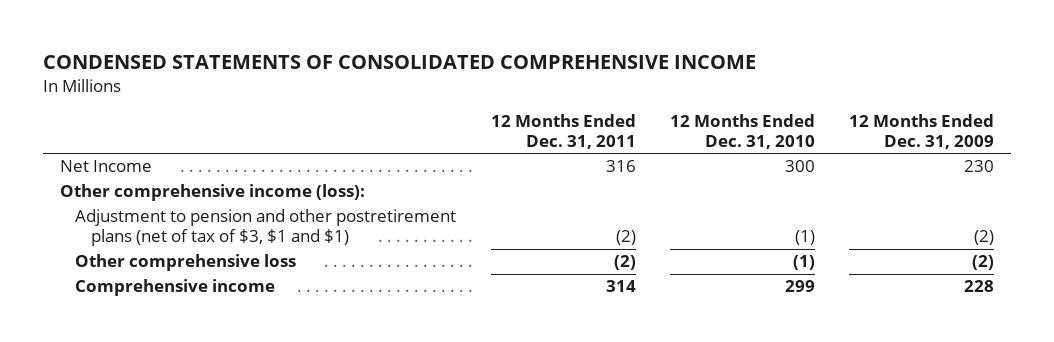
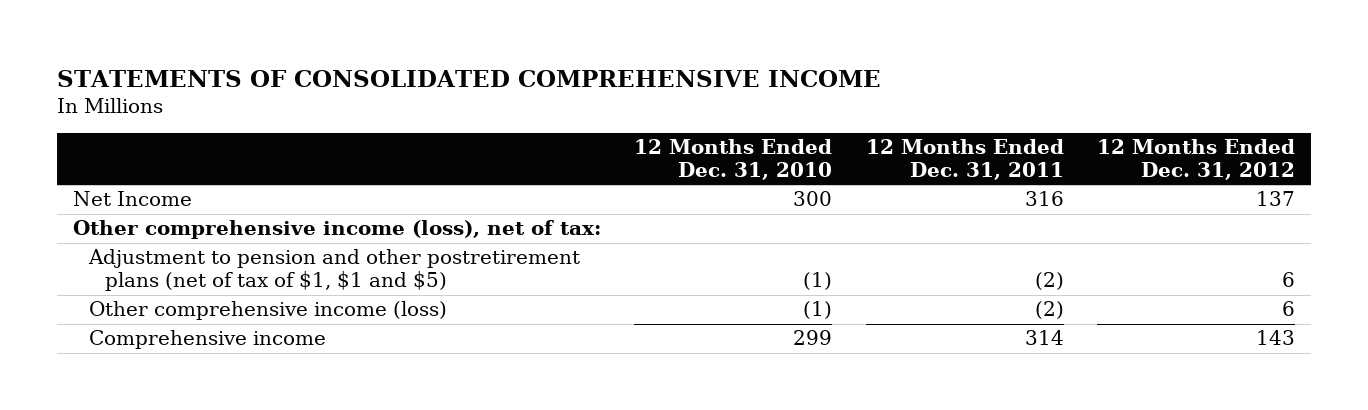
[42,55,756,70] CONDENSED STATEMENTS OF CONSOLIDATED COMPREHENSIVE INCOME -> [56,69,881,87] STATEMENTS OF CONSOLIDATED COMPREHENSIVE INCOME
[849,114,995,150] 12 Months Ended Dec. 31, 2009 -> none
none -> [1096,139,1295,181] 12 Months Ended Dec. 31, 2012
[60,184,366,202] Other comprehensive income (loss): -> [73,220,602,240] Other comprehensive income (loss), net of tax:
[75,209,457,247] Adjustment to pension and other postretirement plans (net of tax of $3, $1 and $1) -> [88,249,581,292] Adjustment to pension and other postretirement plans (net of tax of $1, $1 and $5)
[75,254,297,272] Other comprehensive loss -> [89,301,448,321] Other comprehensive income (loss)

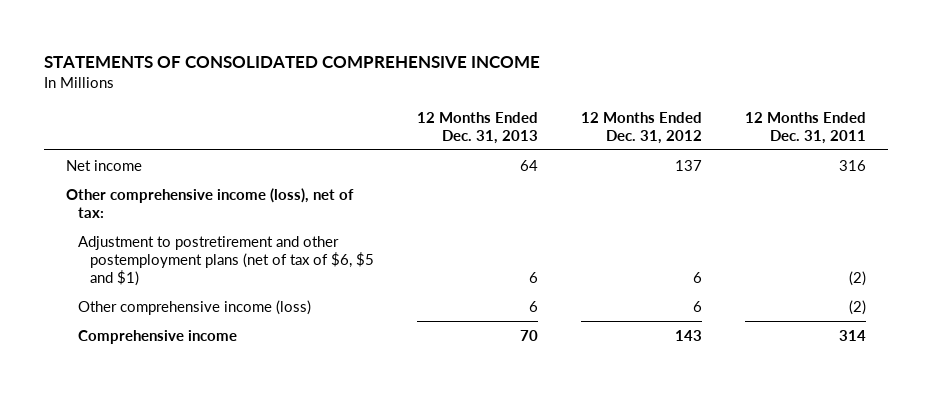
[634,139,833,181] 12 Months Ended Dec. 31, 2010 -> none
none -> [417,111,539,144] 12 Months Ended Dec. 31, 2013
[73,191,193,207] Net Income -> [65,159,142,171] Net income
[88,249,581,292] Adjustment to pension and other postretirement plans (net of tax of $1, $1 and $5) -> [77,235,375,286] Adjustment to postretirement and other postemployment plans (net of tax of $6, $5 and $1)

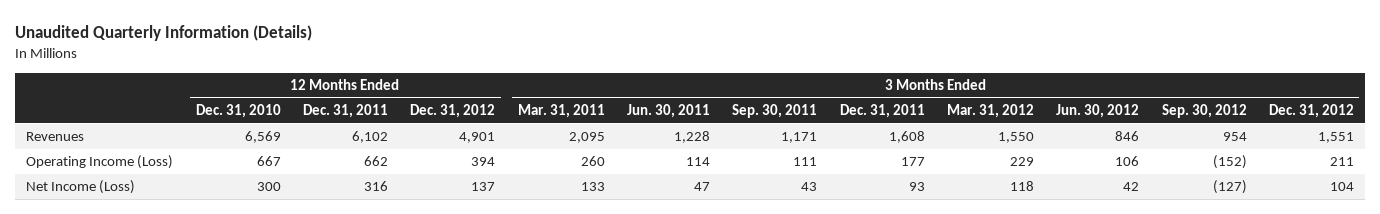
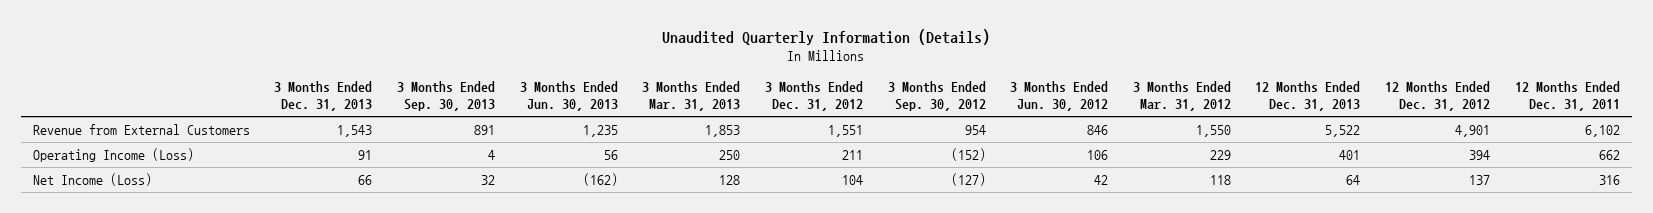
[195,104,281,119] Dec. 31, 2010 -> none
[517,104,605,119] Mar. 31, 2011 -> none
[626,104,710,119] Jun. 30, 2011 -> none
[732,104,818,119] Sep. 30, 2011 -> none
[839,104,925,119] Dec. 31, 2011 -> none
none -> [274,80,373,111] 3 Months Ended Dec. 31, 2013
none -> [397,80,496,111] 3 Months Ended Sep. 30, 2013
none -> [519,80,618,111] 3 Months Ended Jun. 30, 2013
none -> [642,80,741,111] 3 Months Ended Mar. 31, 2013
none -> [1255,80,1361,111] 12 Months Ended Dec. 31, 2013
[26,132,85,142] Revenues -> [32,124,250,136] Revenue from External Customers

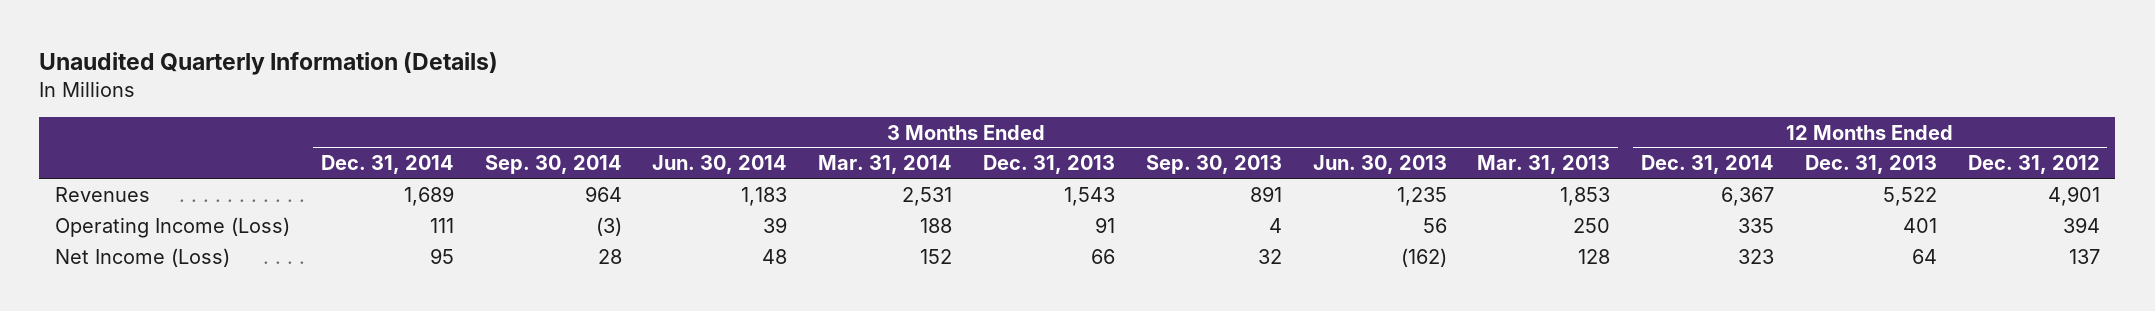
[764,80,863,111] 3 Months Ended Dec. 31, 2012 -> none
[887,80,986,111] 3 Months Ended Sep. 30, 2012 -> none
[1010,80,1109,111] 3 Months Ended Jun. 30, 2012 -> none
[1132,80,1231,111] 3 Months Ended Mar. 31, 2012 -> none
[1514,80,1620,111] 12 Months Ended Dec. 31, 2011 -> none
none -> [320,155,454,175] Dec. 31, 2014
none -> [484,155,622,175] Sep. 30, 2014
none -> [652,155,788,175] Jun. 30, 2014
none -> [818,155,953,175] Mar. 31, 2014
none -> [1641,155,1775,175] Dec. 31, 2014
[32,124,250,136] Revenue from External Customers -> [54,186,150,202] Revenues

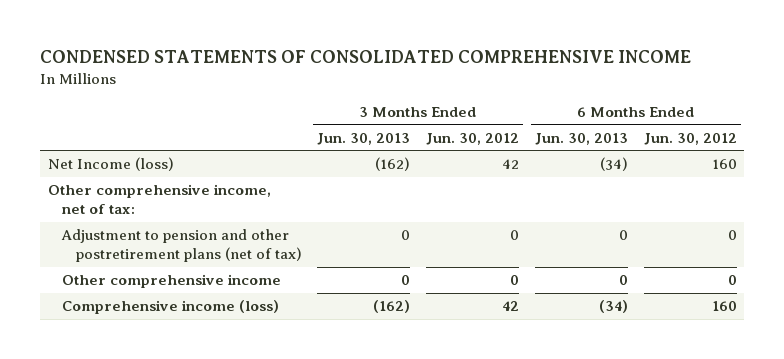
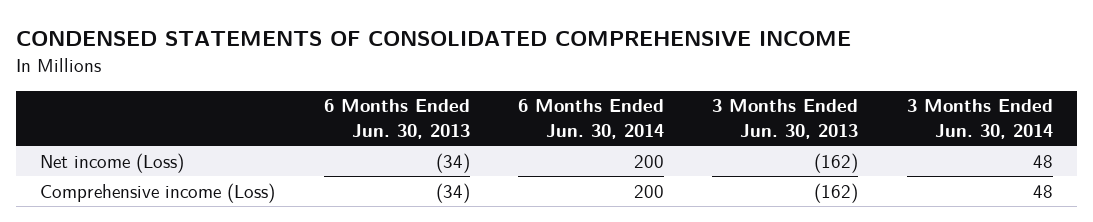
[426,132,520,145] Jun. 30, 2012 -> none
[643,132,737,145] Jun. 30, 2012 -> none
none -> [518,99,665,139] 6 Months Ended Jun. 30, 2014
none -> [906,99,1053,139] 3 Months Ended Jun. 30, 2014
[47,184,271,214] Other comprehensive income, net of tax: -> none
[60,229,302,262] Adjustment to pension and other postretirement plans (net of tax) -> none
[61,274,281,289] Other comprehensive income -> none
[47,157,174,172] Net Income (loss) -> [40,152,185,173] Net income (Loss)
[61,300,279,315] Comprehensive income (loss) -> [40,182,276,203] Comprehensive income (Loss)

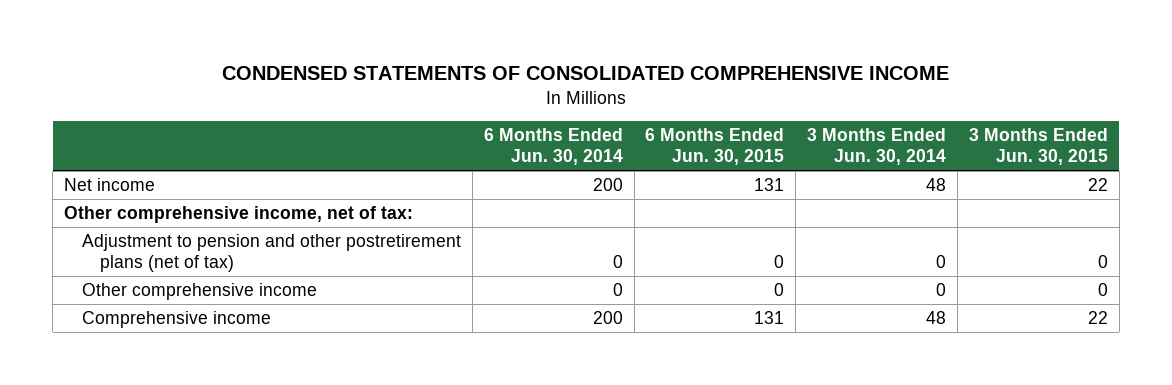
[323,99,470,139] 6 Months Ended Jun. 30, 2013 -> none
[712,99,859,139] 3 Months Ended Jun. 30, 2013 -> none
none -> [645,128,785,166] 6 Months Ended Jun. 30, 2015
none -> [969,128,1109,166] 3 Months Ended Jun. 30, 2015
[40,152,185,173] Net income (Loss) -> [64,178,156,192] Net income
none -> [64,206,414,224] Other comprehensive income, net of tax:
none -> [81,234,461,272] Adjustment to pension and other postretirement plans (net of tax)
none -> [81,283,317,301] Other comprehensive income
[40,182,276,203] Comprehensive income (Loss) -> [81,311,271,329] Comprehensive income

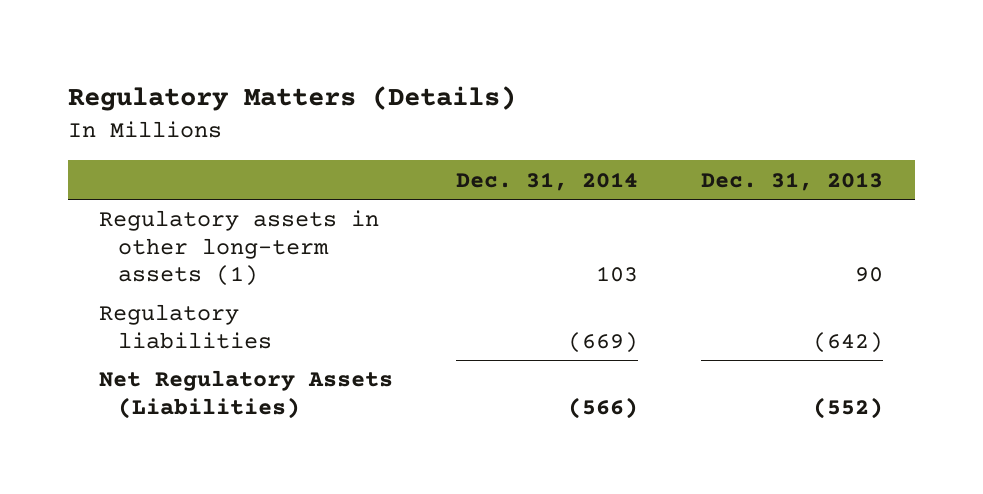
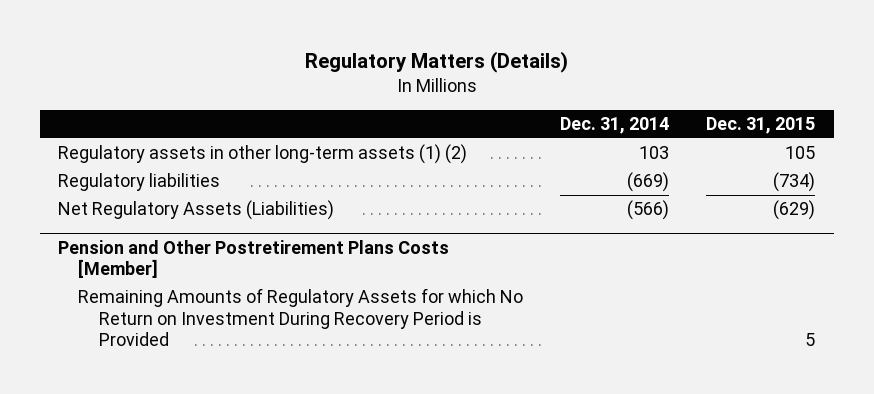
[701,171,884,191] Dec. 31, 2013 -> none
none -> [706,116,816,134] Dec. 31, 2015
[99,210,380,287] Regulatory assets in other long-term assets (1) -> [58,144,468,165] Regulatory assets in other long-term assets (1) (2)
none -> [58,239,450,279] Pension and Other Postretirement Plans Costs [Member]
none -> [78,288,524,346] Remaining Amounts of Regulatory Assets for which No Return on Investment During Recovery Period is Provided

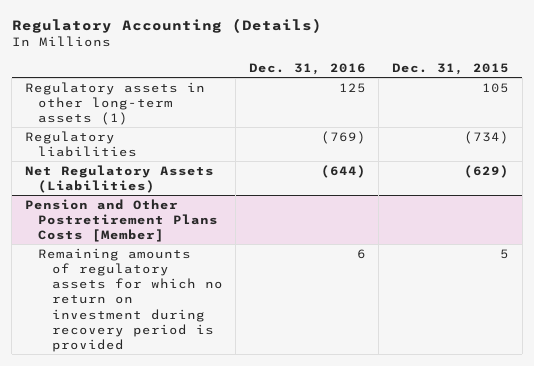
[304,50,568,73] Regulatory Matters (Details) -> [11,18,322,34] Regulatory Accounting (Details)
[560,116,670,134] Dec. 31, 2014 -> none
none -> [248,62,366,75] Dec. 31, 2016
[58,144,468,165] Regulatory assets in other long-term assets (1) (2) -> [24,81,205,126] Regulatory assets in other long-term assets (1)
[78,288,524,346] Remaining Amounts of Regulatory Assets for which No Return on Investment During Recovery Period is Provided -> [38,247,223,353] Remaining amounts of regulatory assets for which no return on investment during recovery period is provided

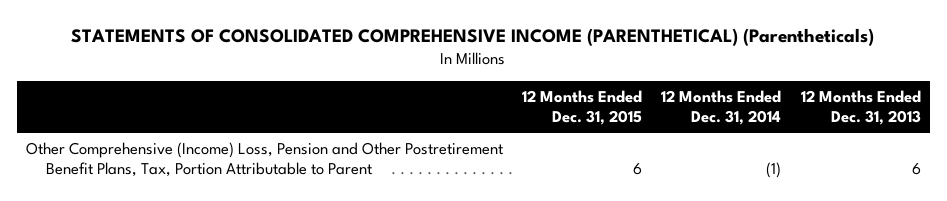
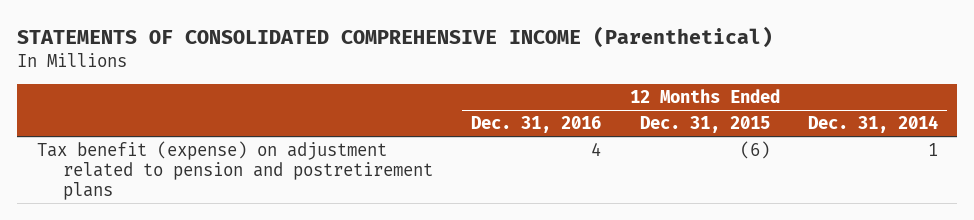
[71,28,875,47] STATEMENTS OF CONSOLIDATED COMPREHENSIVE INCOME (PARENTHETICAL) (Parentheticals) -> [17,25,774,48] STATEMENTS OF CONSOLIDATED COMPREHENSIVE INCOME (Parenthetical)
[800,89,921,126] 12 Months Ended Dec. 31, 2013 -> none
none -> [471,116,602,134] Dec. 31, 2016
[26,141,504,178] Other Comprehensive (Income) Loss, Pension and Other Postretirement Benefit Plans, Tax, Portion Attributable to Parent -> [36,141,434,200] Tax benefit (expense) on adjustment related to pension and postretirement plans
[633,163,643,176] 6 -> [739,141,770,160] (6)
[766,162,782,179] (1) -> [927,143,938,157] 1

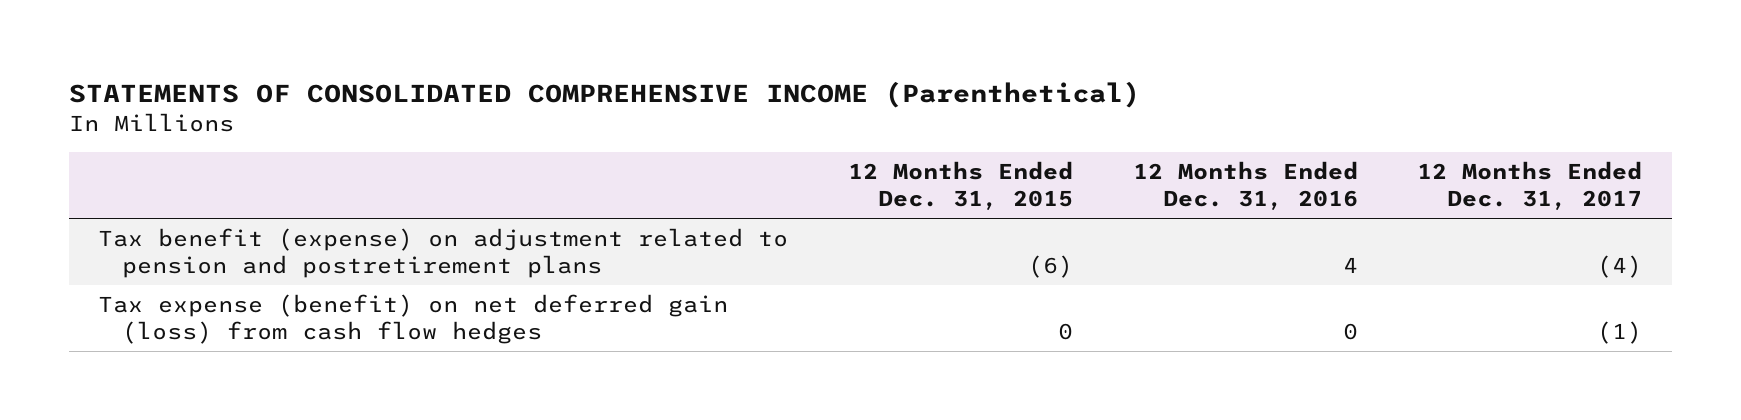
[807,115,938,134] Dec. 31, 2014 -> none
none -> [1417,160,1643,211] 12 Months Ended Dec. 31, 2017
none -> [98,293,729,345] Tax expense (benefit) on net deferred gain (loss) from cash flow hedges

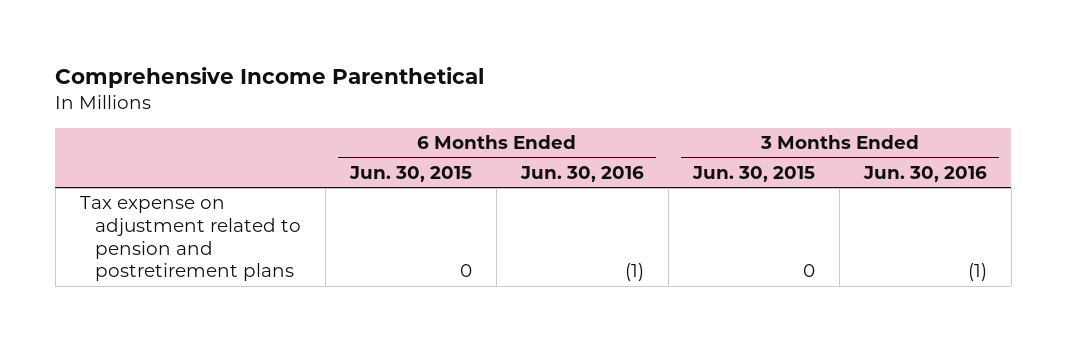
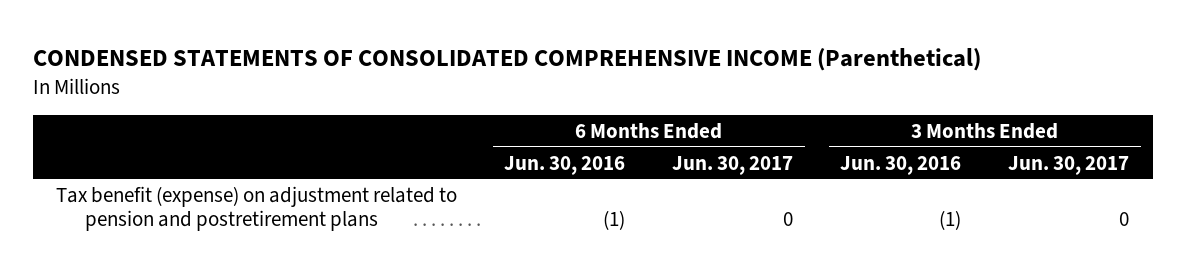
[55,67,485,89] Comprehensive Income Parenthetical -> [32,47,981,71] CONDENSED STATEMENTS OF CONSOLIDATED COMPREHENSIVE INCOME (Parenthetical)
[349,166,473,183] Jun. 30, 2015 -> none
[691,166,815,183] Jun. 30, 2015 -> none
none -> [672,155,794,175] Jun. 30, 2017
none -> [1008,155,1130,175] Jun. 30, 2017
[79,196,302,282] Tax expense on adjustment related to pension and postretirement plans -> [56,185,458,232] Tax benefit (expense) on adjustment related to pension and postretirement plans

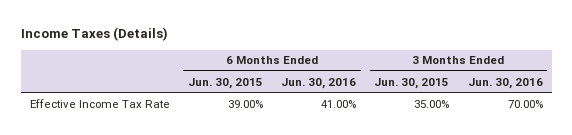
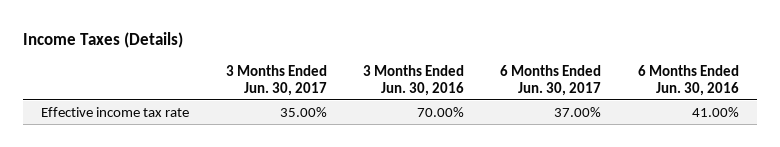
[187,77,263,89] Jun. 30, 2015 -> none
[374,77,450,89] Jun. 30, 2015 -> none
none -> [225,64,327,96] 3 Months Ended Jun. 30, 2017
none -> [500,64,602,96] 6 Months Ended Jun. 30, 2017
[29,98,170,108] Effective Income Tax Rate -> [41,107,190,118] Effective income tax rate

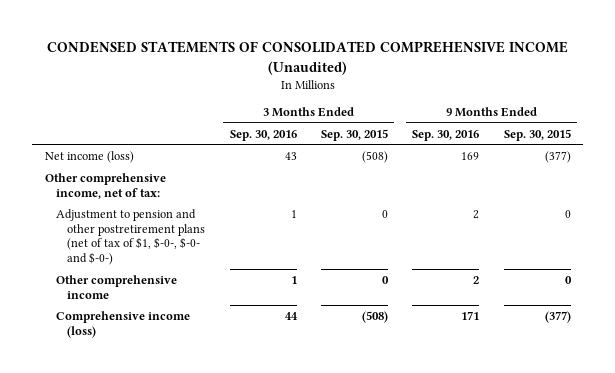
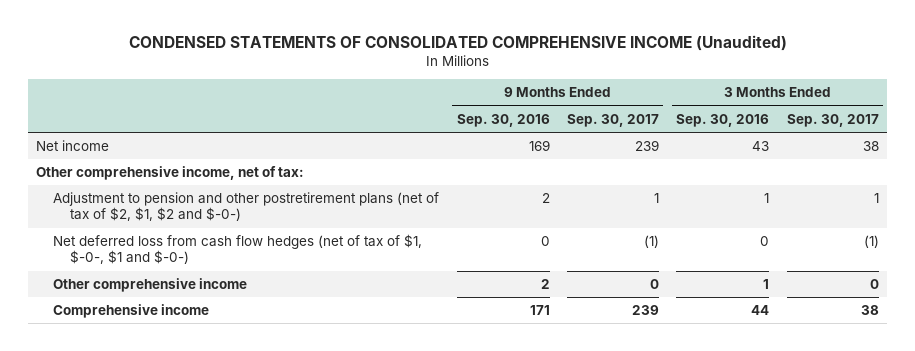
[320,128,388,141] Sep. 30, 2015 -> none
[503,128,571,141] Sep. 30, 2015 -> none
none -> [567,113,660,127] Sep. 30, 2017
none -> [786,113,879,127] Sep. 30, 2017
[44,150,134,163] Net income (loss) -> [36,140,110,152] Net income
[55,208,206,265] Adjustment to pension and other postretirement plans (net of tax of $1, $-0-, $-0- and $-0-) -> [53,192,440,222] Adjustment to pension and other postretirement plans (net of tax of $2, $1, $2 and $-0-)
none -> [53,234,423,265] Net deferred loss from cash flow hedges (net of tax of $1, $-0-, $1 and $-0-)
[55,310,190,338] Comprehensive income (loss) -> [53,304,210,319] Comprehensive income

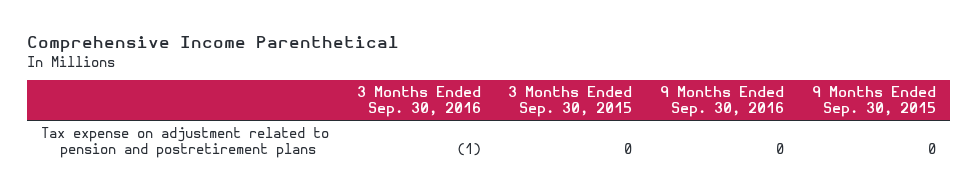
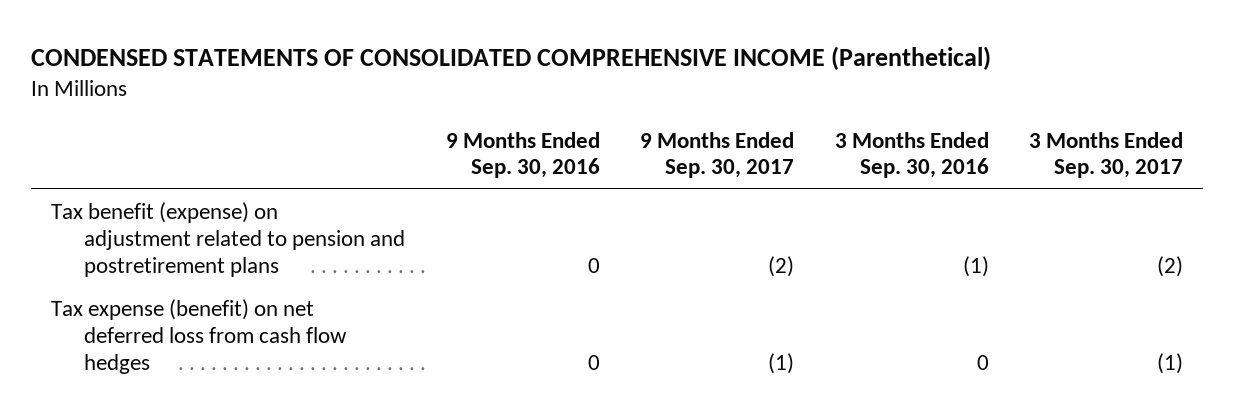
[27,36,400,53] Comprehensive Income Parenthetical -> [30,45,991,70] CONDENSED STATEMENTS OF CONSOLIDATED COMPREHENSIVE INCOME (Parenthetical)
[508,86,633,118] 3 Months Ended Sep. 30, 2015 -> none
[811,86,936,118] 9 Months Ended Sep. 30, 2015 -> none
none -> [640,131,795,179] 9 Months Ended Sep. 30, 2017
none -> [1028,131,1183,179] 3 Months Ended Sep. 30, 2017
[40,127,329,159] Tax expense on adjustment related to pension and postretirement plans -> [51,202,406,277] Tax benefit (expense) on adjustment related to pension and postretirement plans
none -> [51,299,348,374] Tax expense (benefit) on net deferred loss from cash flow hedges

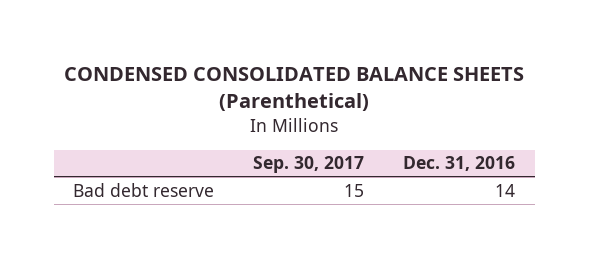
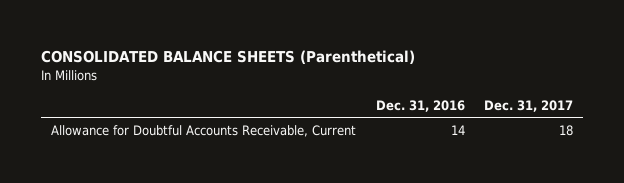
[64,67,525,112] CONDENSED CONSOLIDATED BALANCE SHEETS (Parenthetical) -> [41,49,416,64] CONSOLIDATED BALANCE SHEETS (Parenthetical)
[253,156,365,174] Sep. 30, 2017 -> none
none -> [484,99,574,112] Dec. 31, 2017
[73,182,215,197] Bad debt reserve -> [51,124,357,137] Allowance for Doubtful Accounts Receivable, Current

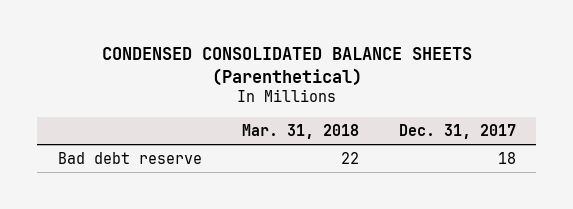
[41,49,416,64] CONSOLIDATED BALANCE SHEETS (Parenthetical) -> [101,47,472,86] CONDENSED CONSOLIDATED BALANCE SHEETS (Parenthetical)
[375,99,465,112] Dec. 31, 2016 -> none
none -> [241,123,359,139] Mar. 31, 2018
[51,124,357,137] Allowance for Doubtful Accounts Receivable, Current -> [57,151,202,164] Bad debt reserve

